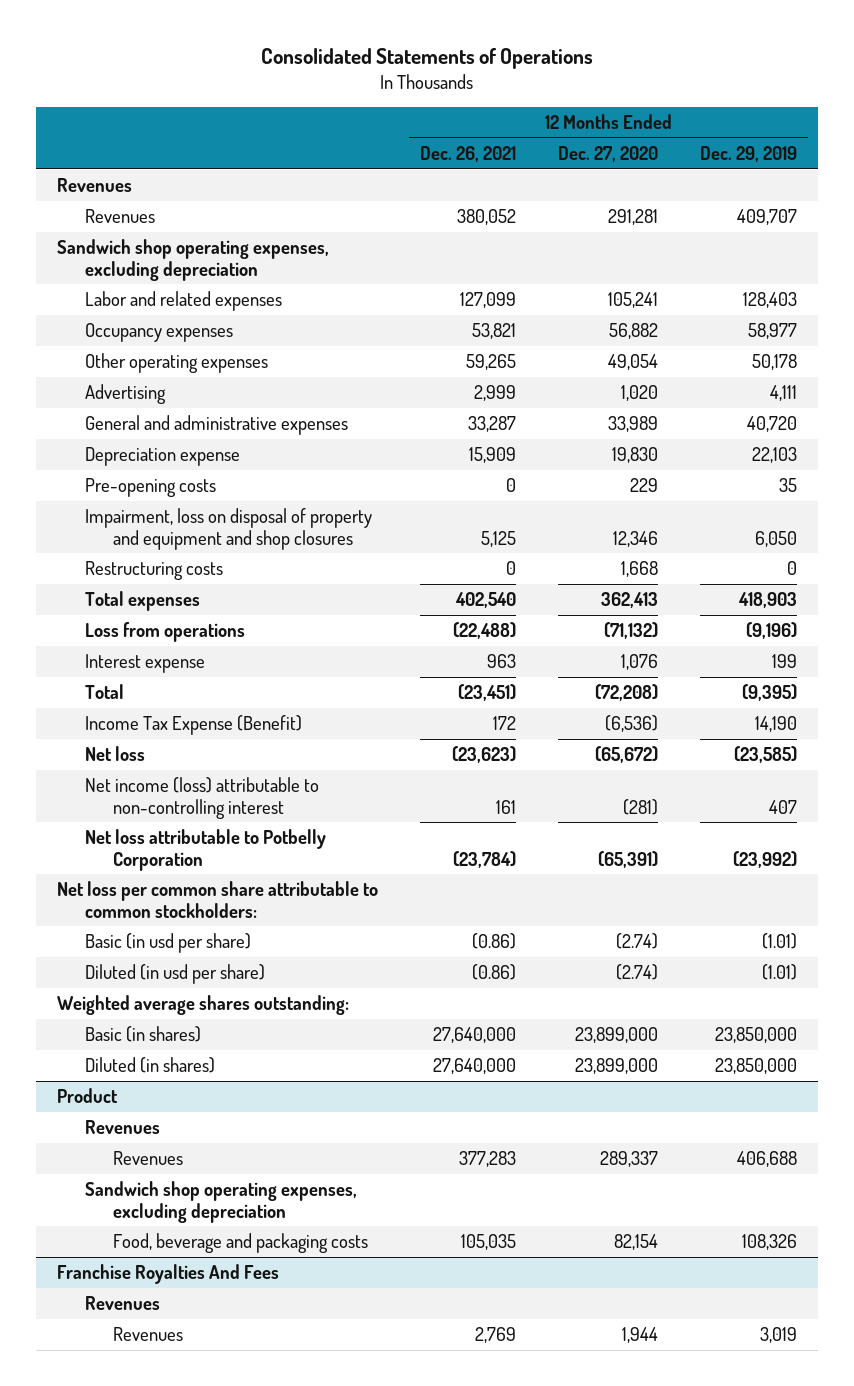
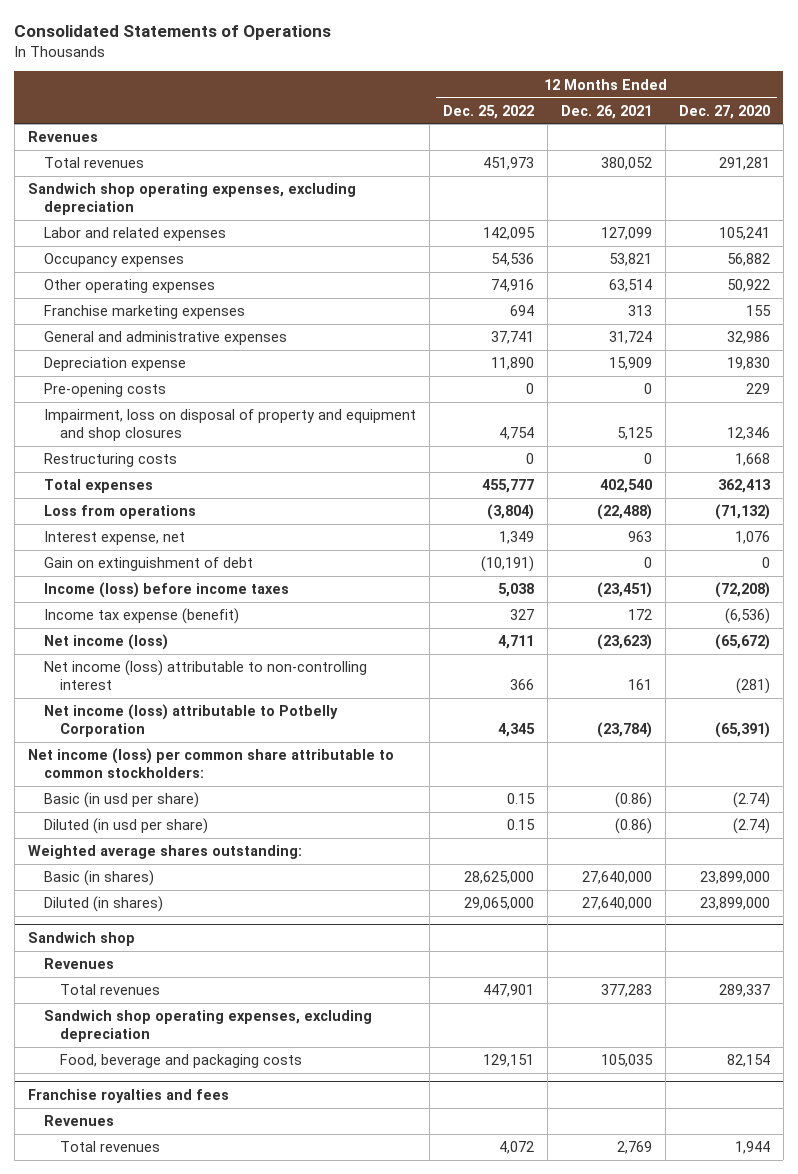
[700,145,798,162] Dec. 29, 2019 -> none
none -> [442,104,534,119] Dec. 25, 2022
[84,209,155,224] Revenues -> [44,157,145,169] Total revenues
[84,384,166,405] Advertising -> none
[466,354,517,371] 59,265 -> [608,279,652,293] 63,514
[608,354,659,371] 49,054 -> [726,279,770,293] 50,922
none -> [44,305,246,320] Franchise marketing expenses
[468,416,517,433] 33,287 -> [608,331,652,345] 31,724
[608,416,659,433] 33,989 -> [726,331,770,345] 32,986
[84,654,205,674] Interest expense -> [44,531,186,546] Interest expense, net
none -> [44,557,254,572] Gain on extinguishment of debt
[84,684,124,700] Total -> [44,582,290,599] Income (loss) before income taxes
[84,715,302,736] Income Tax Expense (Benefit) -> [44,608,240,625] Income tax expense (benefit)
[84,746,145,762] Net loss -> [44,634,169,651] Net income (loss)
[84,829,326,871] Net loss attributable to Potbelly Corporation -> [44,704,339,738] Net income (loss) attributable to Potbelly Corporation
[56,881,378,918] Net loss per common share attributable to common stockholders: -> [27,748,394,779] Net income (loss) per common share attributable to common stockholders:
[56,1088,118,1104] Product -> [27,932,135,947] Sandwich shop
[112,1151,183,1166] Revenues -> [60,984,161,996] Total revenues
[56,1264,279,1285] Franchise Royalties And Fees -> [27,1089,229,1104] Franchise royalties and fees
[112,1327,183,1342] Revenues -> [60,1141,161,1153] Total revenues

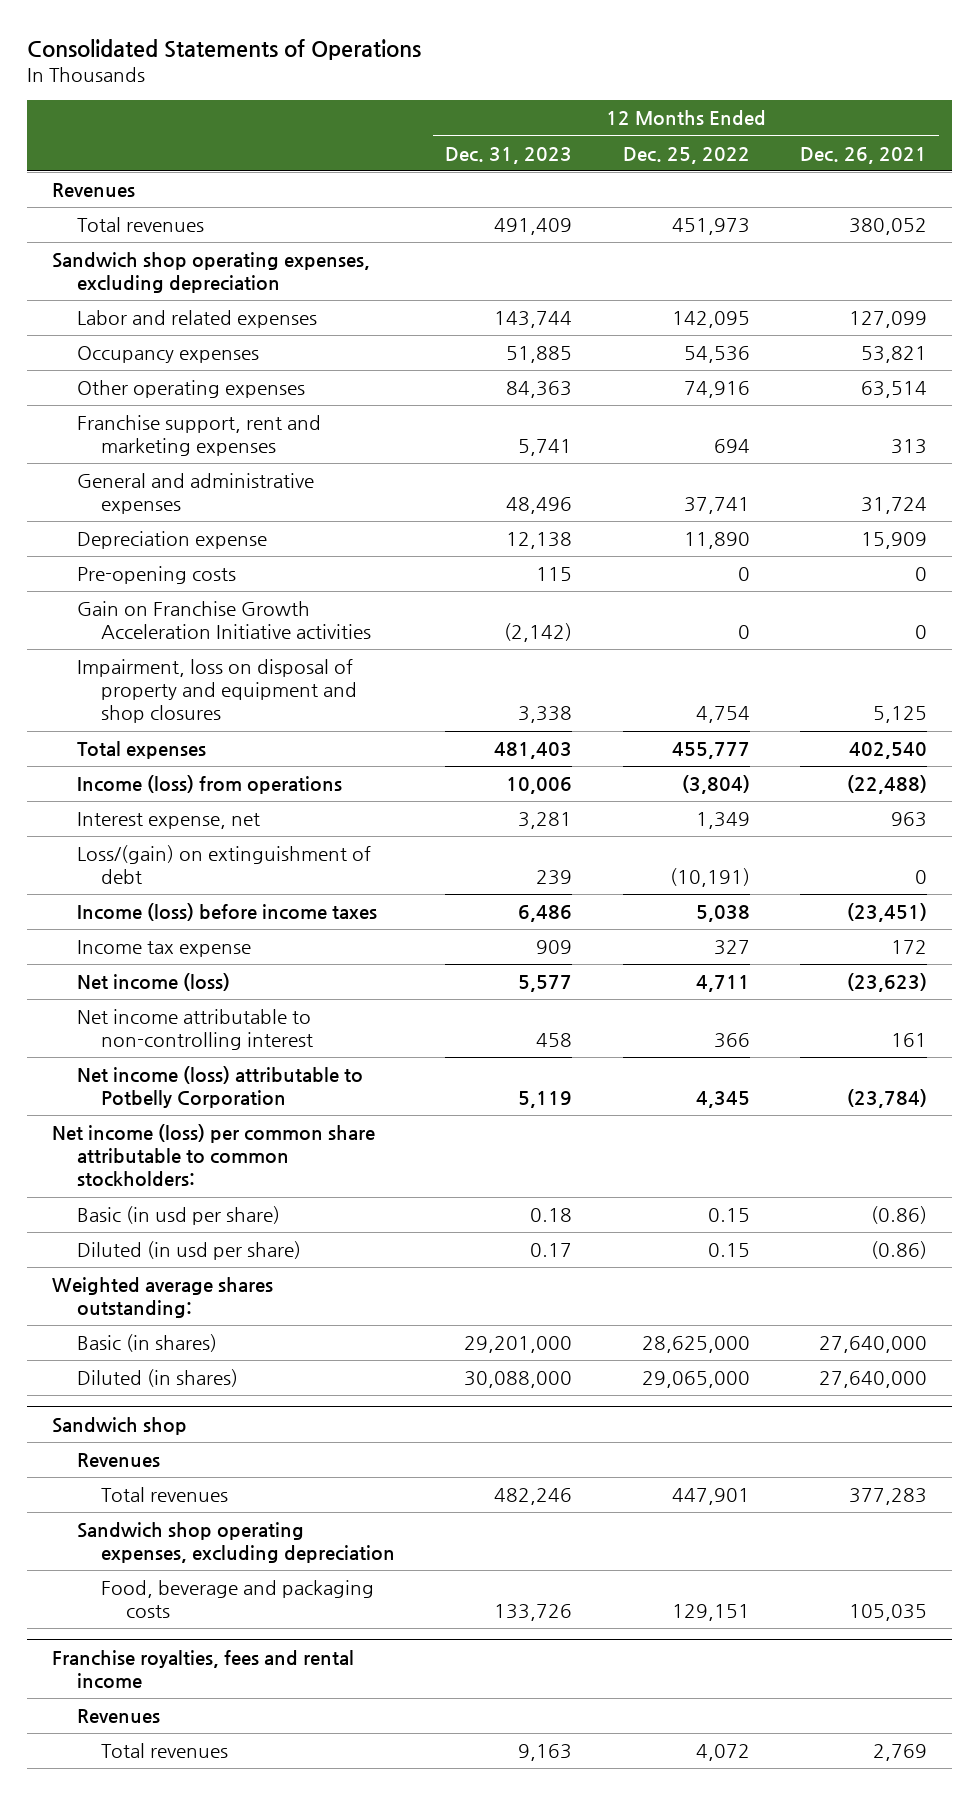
[678,104,770,119] Dec. 27, 2020 -> none
none -> [445,146,573,164] Dec. 31, 2023
[44,305,246,320] Franchise marketing expenses -> [76,415,321,457] Franchise support, rent and marketing expenses
none -> [76,601,372,640] Gain on Franchise Growth Acceleration Initiative activities
[44,453,178,468] Restructuring costs -> none
[44,505,197,520] Loss from operations -> [76,775,342,795] Income (loss) from operations
[44,557,254,572] Gain on extinguishment of debt -> [76,845,371,885] Loss/(gain) on extinguishment of debt
[44,608,240,625] Income tax expense (benefit) -> [76,940,251,958] Income tax expense
[44,660,368,691] Net income (loss) attributable to non-controlling interest -> [76,1009,314,1051] Net income attributable to non-controlling interest
[27,1089,229,1104] Franchise royalties and fees -> [51,1649,354,1689] Franchise royalties, fees and rental income

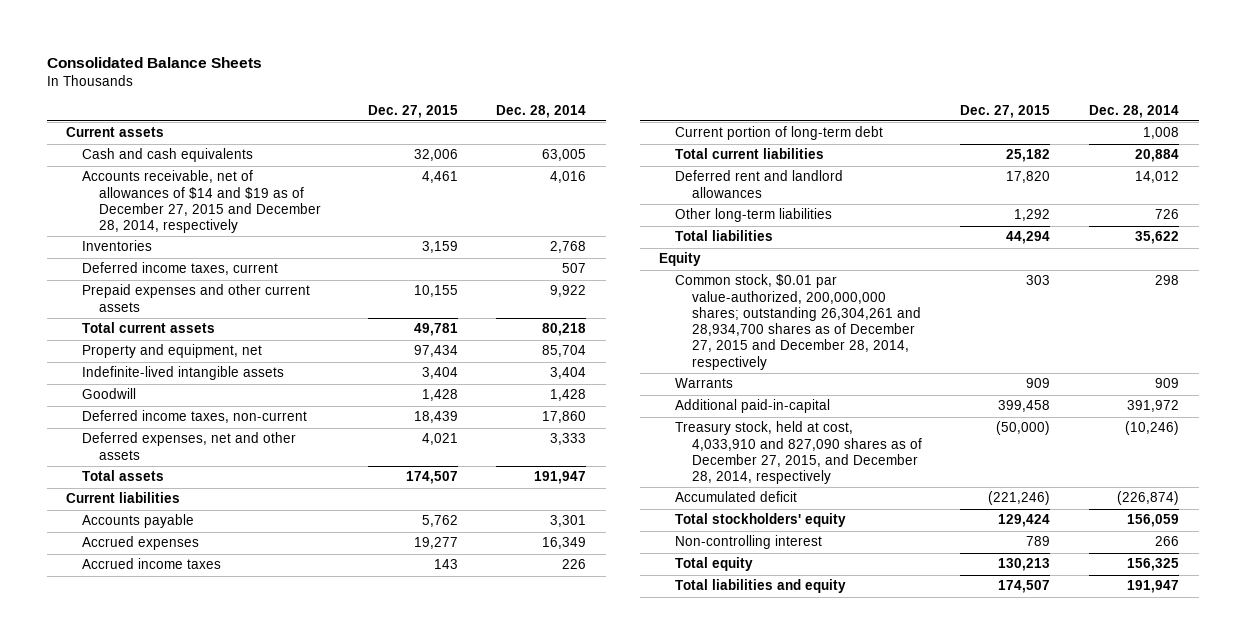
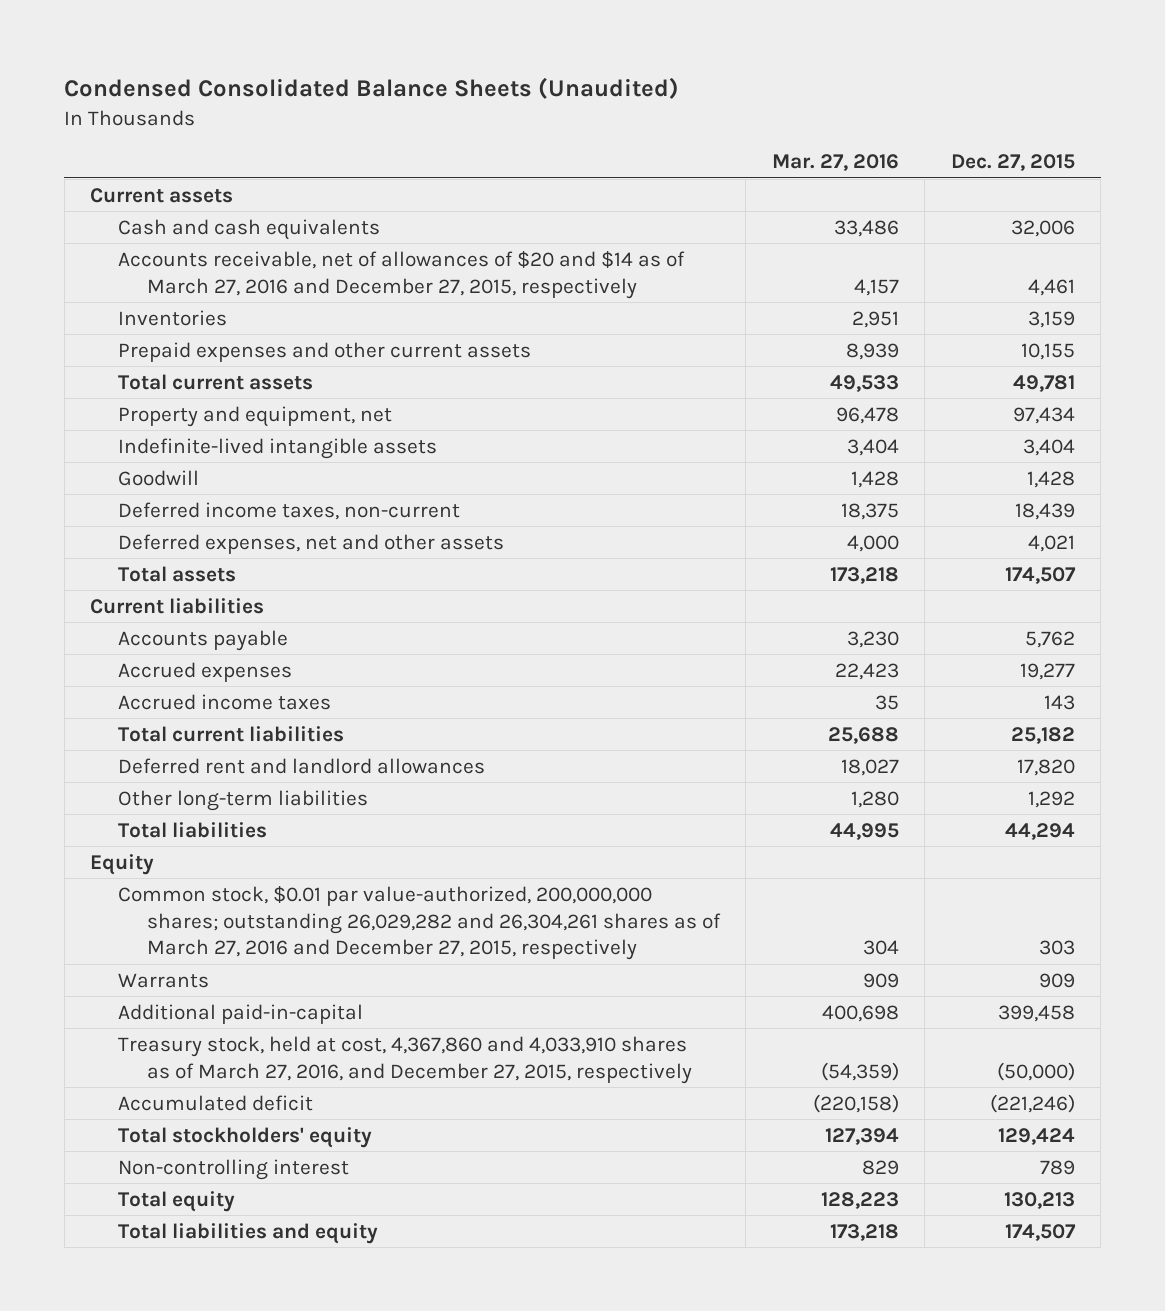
[46,56,262,68] Consolidated Balance Sheets -> [64,77,680,100] Condensed Consolidated Balance Sheets (Unaudited)
[496,104,587,118] Dec. 28, 2014 -> none
none -> [771,153,899,171] Mar. 27, 2016
[82,170,321,234] Accounts receivable, net of allowances of $14 and $19 as of December 27, 2015 and December 28, 2014, respectively -> [118,250,686,299] Accounts receivable, net of allowances of $20 and $14 as of March 27, 2016 and December 27, 2015, respectively
[82,262,279,276] Deferred income taxes, current -> none
[675,126,884,141] Current portion of long-term debt -> none
[675,274,921,370] Common stock, $0.01 par value-authorized, 200,000,000 shares; outstanding 26,304,261 and 28,934,700 shares as of December 27, 2015 and December 28, 2014, respectively -> [118,885,721,961] Common stock, $0.01 par value-authorized, 200,000,000 shares; outstanding 26,029,282 and 26,304,261 shares as of March 27, 2016 and December 27, 2015, respectively
[675,421,922,485] Treasury stock, held at cost, 4,033,910 and 827,090 shares as of December 27, 2015, and December 28, 2014, respectively -> [118,1035,692,1084] Treasury stock, held at cost, 4,367,860 and 4,033,910 shares as of March 27, 2016, and December 27, 2015, respectively

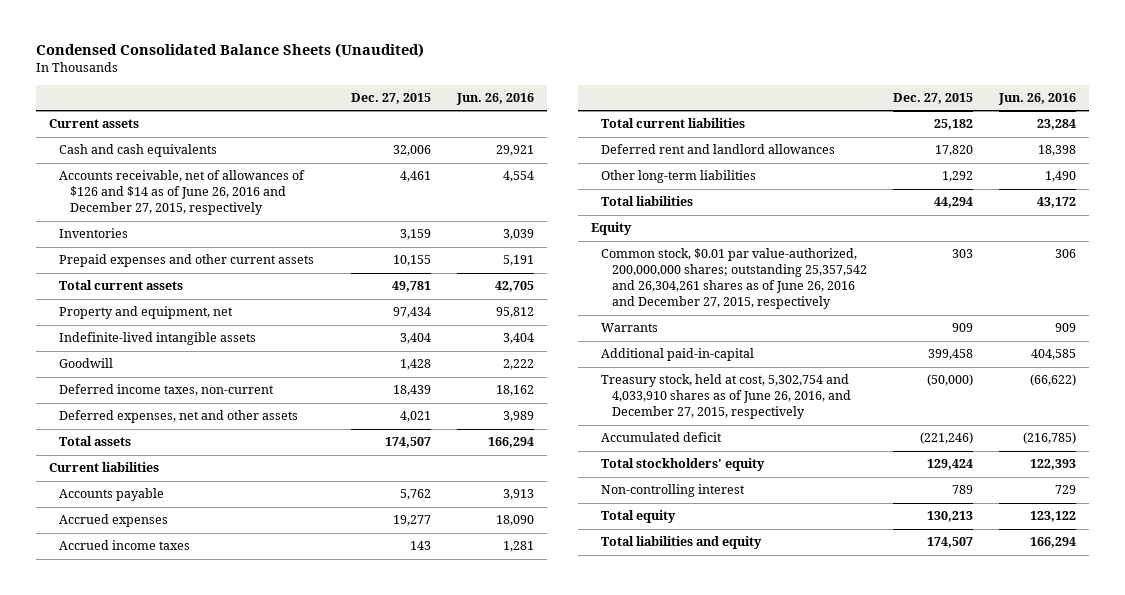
[771,153,899,171] Mar. 27, 2016 -> none
none -> [455,93,534,106] Jun. 26, 2016
[118,250,686,299] Accounts receivable, net of allowances of $20 and $14 as of March 27, 2016 and December 27, 2015, respectively -> [59,170,306,216] Accounts receivable, net of allowances of $126 and $14 as of June 26, 2016 and December 27, 2015, respectively
[118,885,721,961] Common stock, $0.01 par value-authorized, 200,000,000 shares; outstanding 26,029,282 and 26,304,261 shares as of March 27, 2016 and December 27, 2015, respectively -> [601,248,867,310] Common stock, $0.01 par value-authorized, 200,000,000 shares; outstanding 25,357,542 and 26,304,261 shares as of June 26, 2016 and December 27, 2015, respectively
[118,1035,692,1084] Treasury stock, held at cost, 4,367,860 and 4,033,910 shares as of March 27, 2016, and December 27, 2015, respectively -> [601,374,851,420] Treasury stock, held at cost, 5,302,754 and 4,033,910 shares as of June 26, 2016, and December 27, 2015, respectively

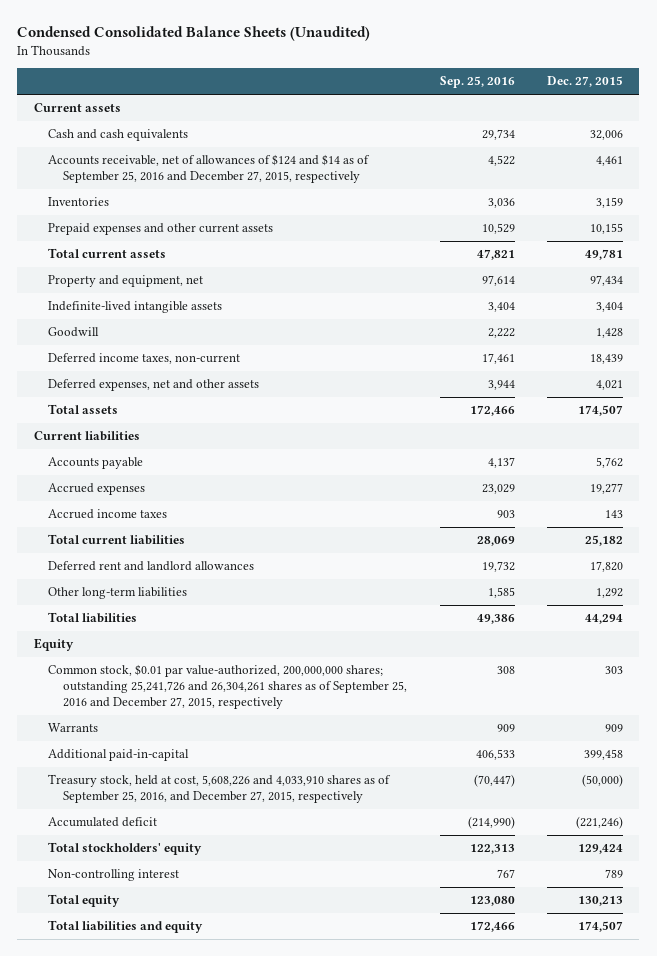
[455,93,534,106] Jun. 26, 2016 -> none
none -> [439,76,515,89] Sep. 25, 2016
[59,170,306,216] Accounts receivable, net of allowances of $126 and $14 as of June 26, 2016 and December 27, 2015, respectively -> [48,154,371,184] Accounts receivable, net of allowances of $124 and $14 as of September 25, 2016 and December 27, 2015, respectively
[601,248,867,310] Common stock, $0.01 par value-authorized, 200,000,000 shares; outstanding 25,357,542 and 26,304,261 shares as of June 26, 2016 and December 27, 2015, respectively -> [48,664,408,710] Common stock, $0.01 par value-authorized, 200,000,000 shares; outstanding 25,241,726 and 26,304,261 shares as of September 25, 2016 and December 27, 2015, respectively
[601,374,851,420] Treasury stock, held at cost, 5,302,754 and 4,033,910 shares as of June 26, 2016, and December 27, 2015, respectively -> [48,774,392,804] Treasury stock, held at cost, 5,608,226 and 4,033,910 shares as of September 25, 2016, and December 27, 2015, respectively

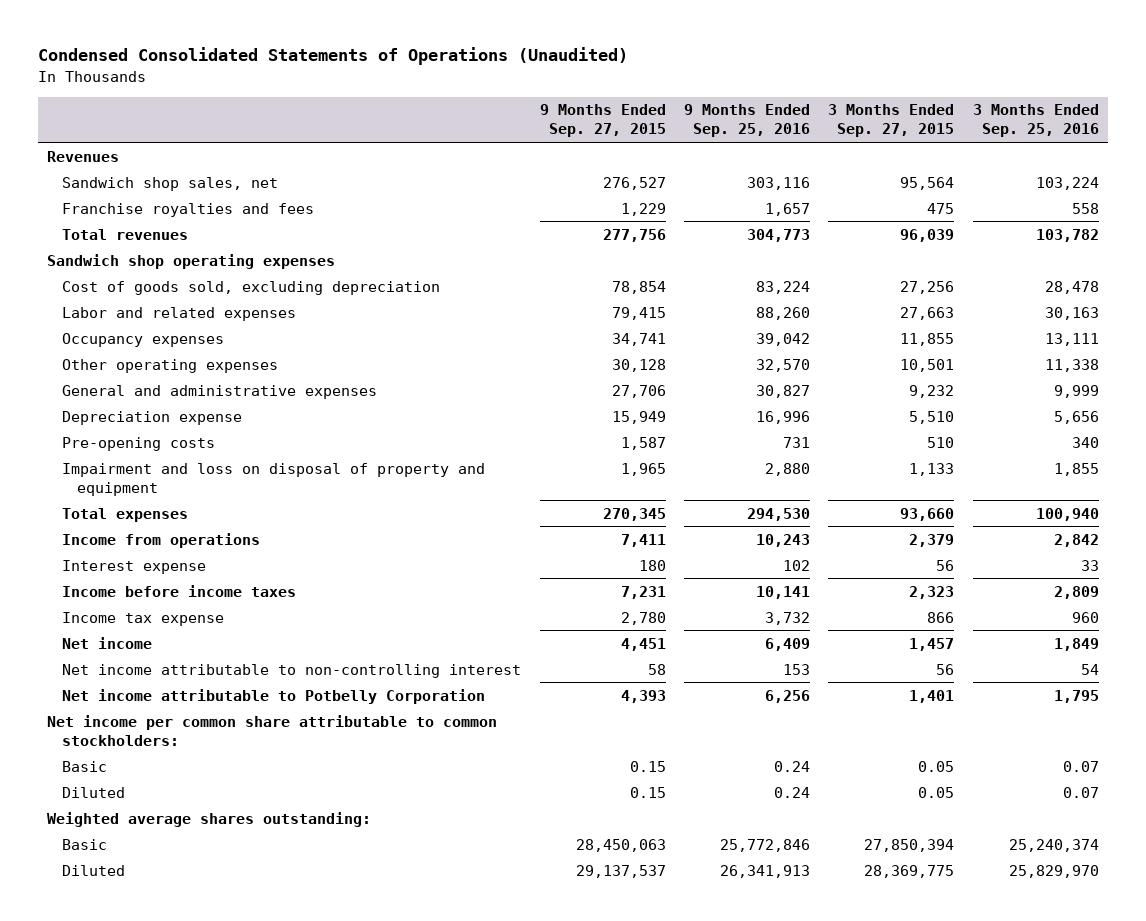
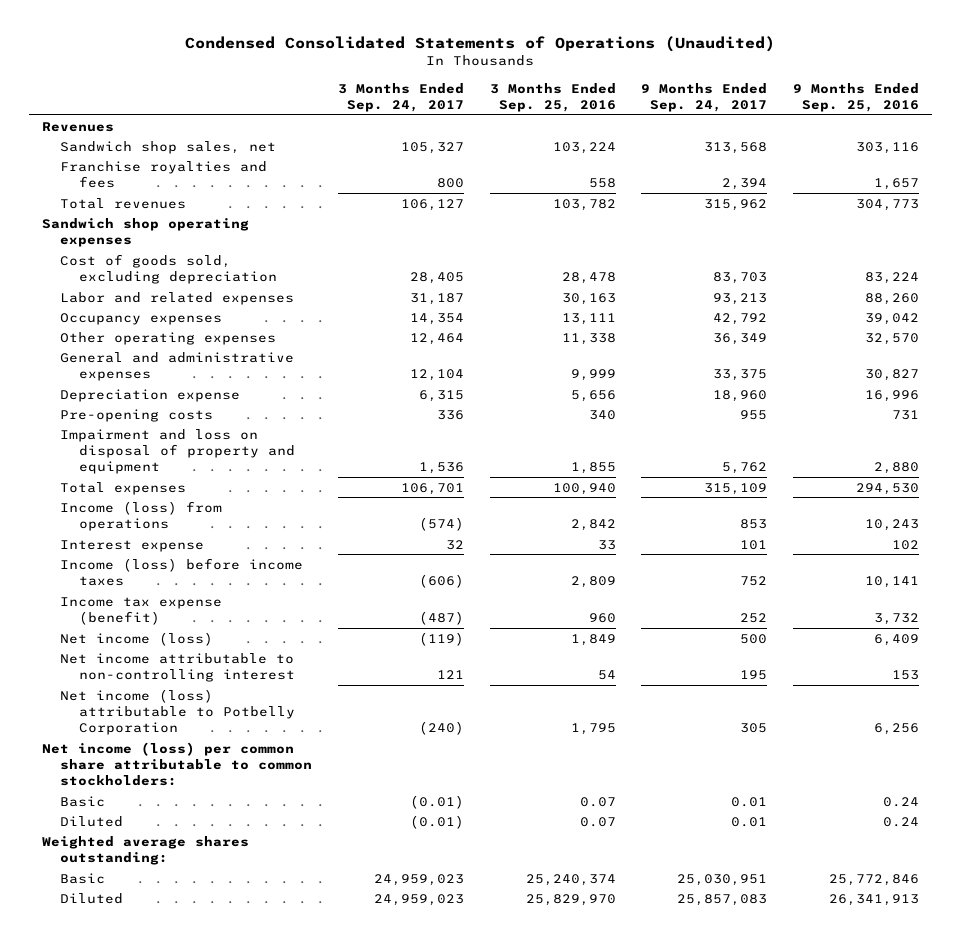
[539,104,666,138] 9 Months Ended Sep. 27, 2015 -> none
[828,104,955,138] 3 Months Ended Sep. 27, 2015 -> none
none -> [337,82,464,112] 3 Months Ended Sep. 24, 2017
none -> [641,82,768,112] 9 Months Ended Sep. 24, 2017
[62,532,261,548] Income from operations -> [60,500,223,531] Income (loss) from operations
[62,584,297,597] Income before income taxes -> [60,557,304,586] Income (loss) before income taxes
[62,611,225,626] Income tax expense -> [60,596,223,625] Income tax expense (benefit)
[62,636,153,649] Net income -> [60,631,214,646] Net income (loss)
[62,688,486,704] Net income attributable to Potbelly Corporation -> [60,688,295,735] Net income (loss) attributable to Potbelly Corporation
[47,714,498,746] Net income per common share attributable to common stockholders: -> [41,741,313,786] Net income (loss) per common share attributable to common stockholders:

